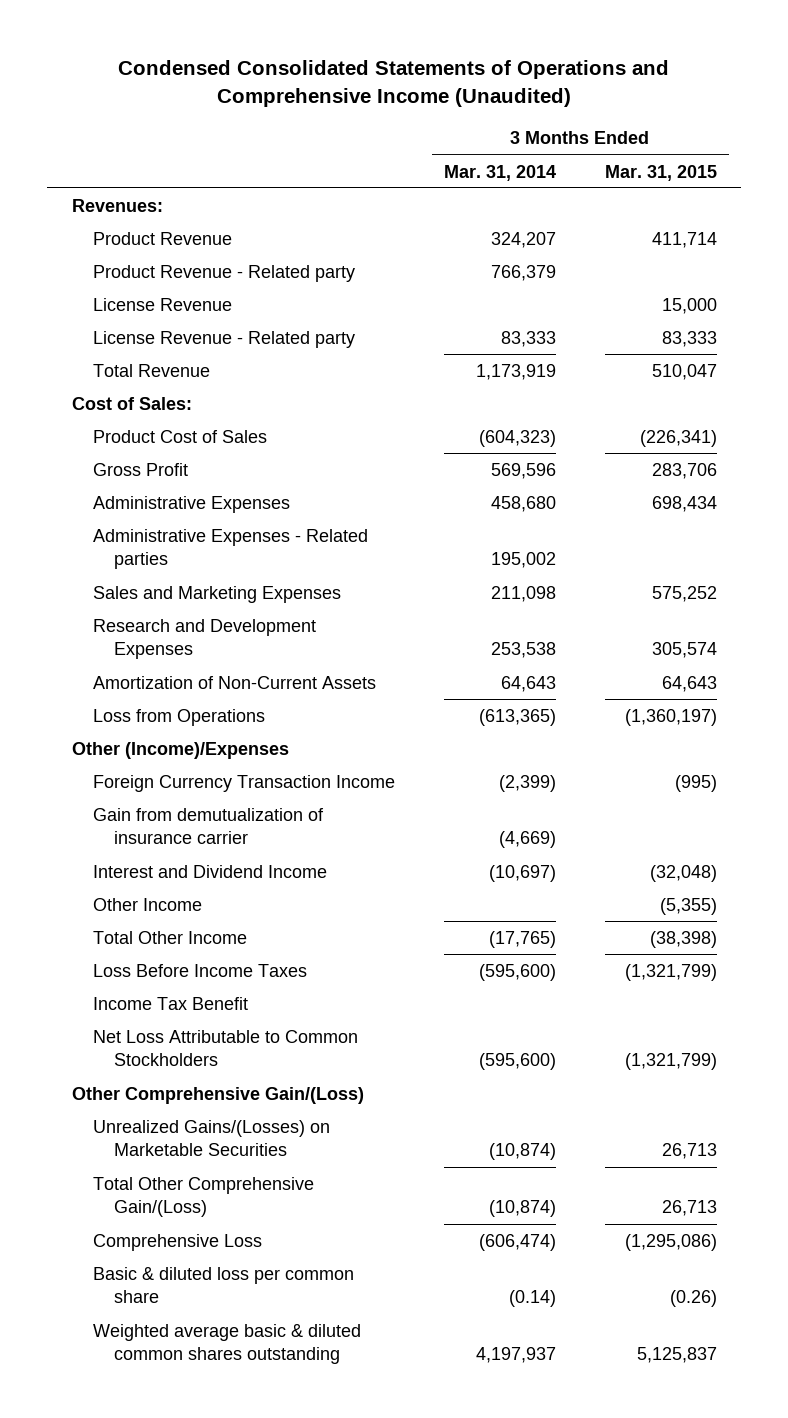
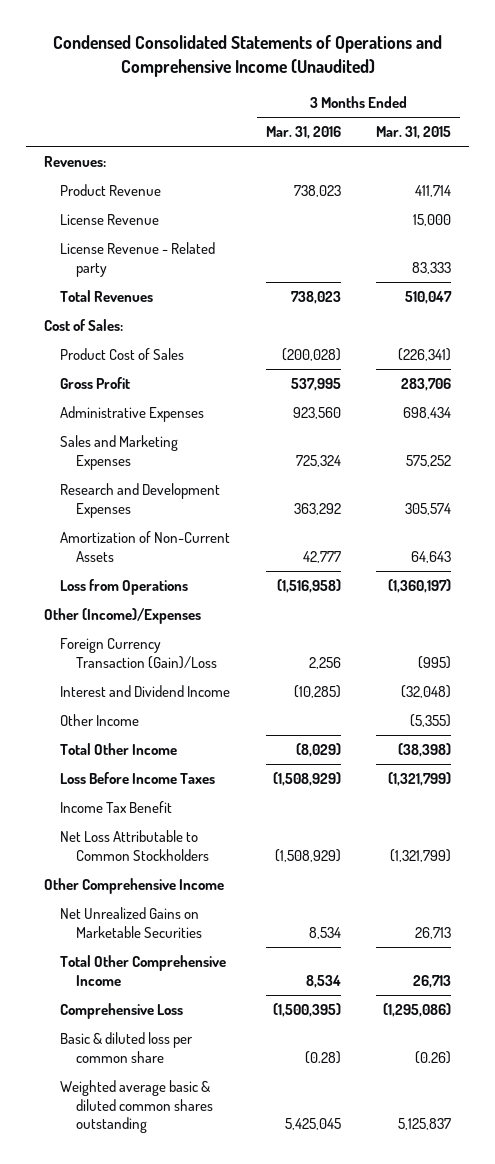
[443,164,556,181] Mar. 31, 2014 -> none
none -> [265,126,341,140] Mar. 31, 2016
[93,264,356,282] Product Revenue - Related party -> none
[93,363,211,377] Total Revenue -> [60,290,154,303] Total Revenues
[93,528,369,570] Administrative Expenses - Related parties -> none
[93,807,325,845] Gain from demutualization of insurance carrier -> none
[93,774,396,792] Foreign Currency Transaction Income -> [60,638,218,669] Foreign Currency Transaction (Gain)/Loss
[71,1086,364,1104] Other Comprehensive Gain/(Loss) -> [43,878,224,895] Other Comprehensive Income
[93,1119,331,1157] Unrealized Gains/(Losses) on Marketable Securities -> [60,907,203,938] Net Unrealized Gains on Marketable Securities
[93,1176,315,1218] Total Other Comprehensive Gain/(Loss) -> [60,955,227,986] Total Other Comprehensive Income

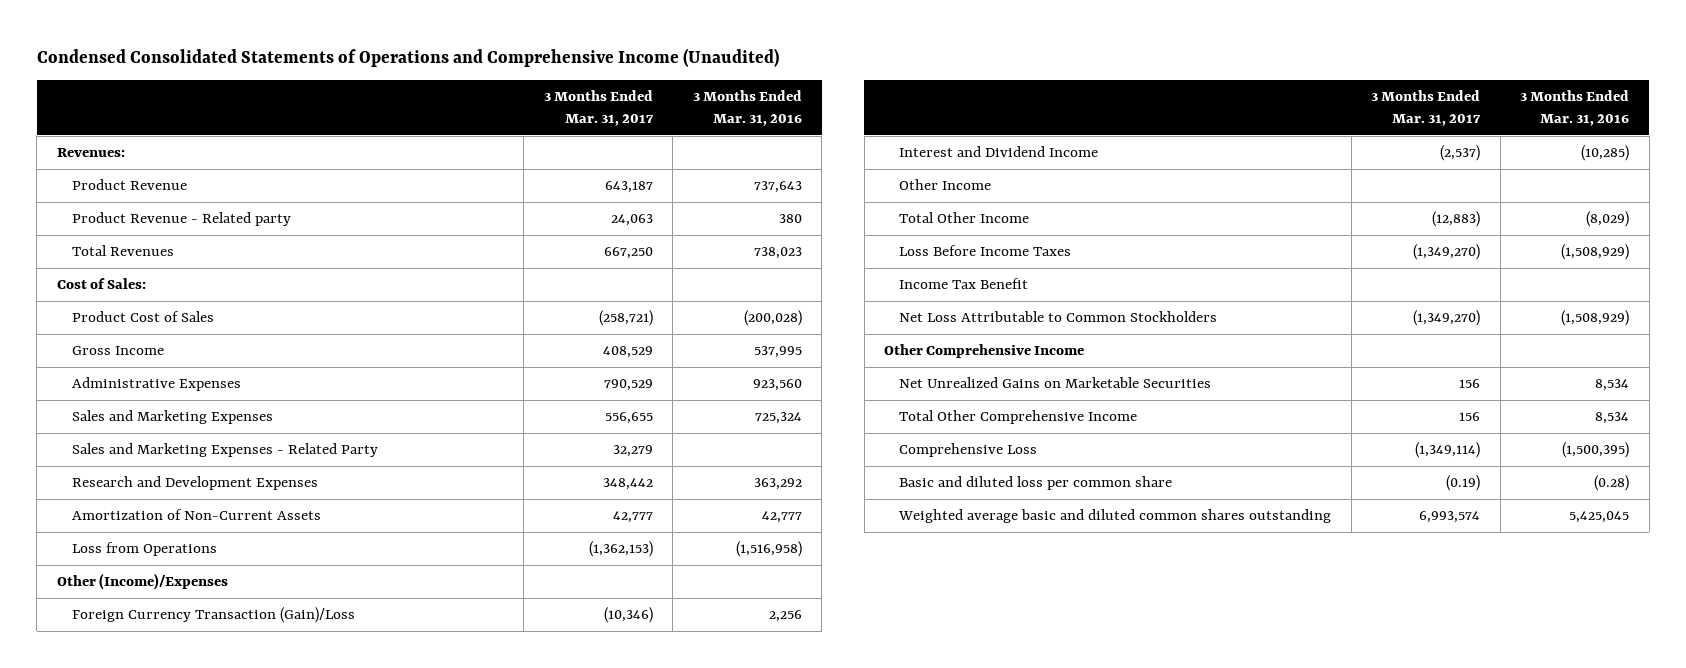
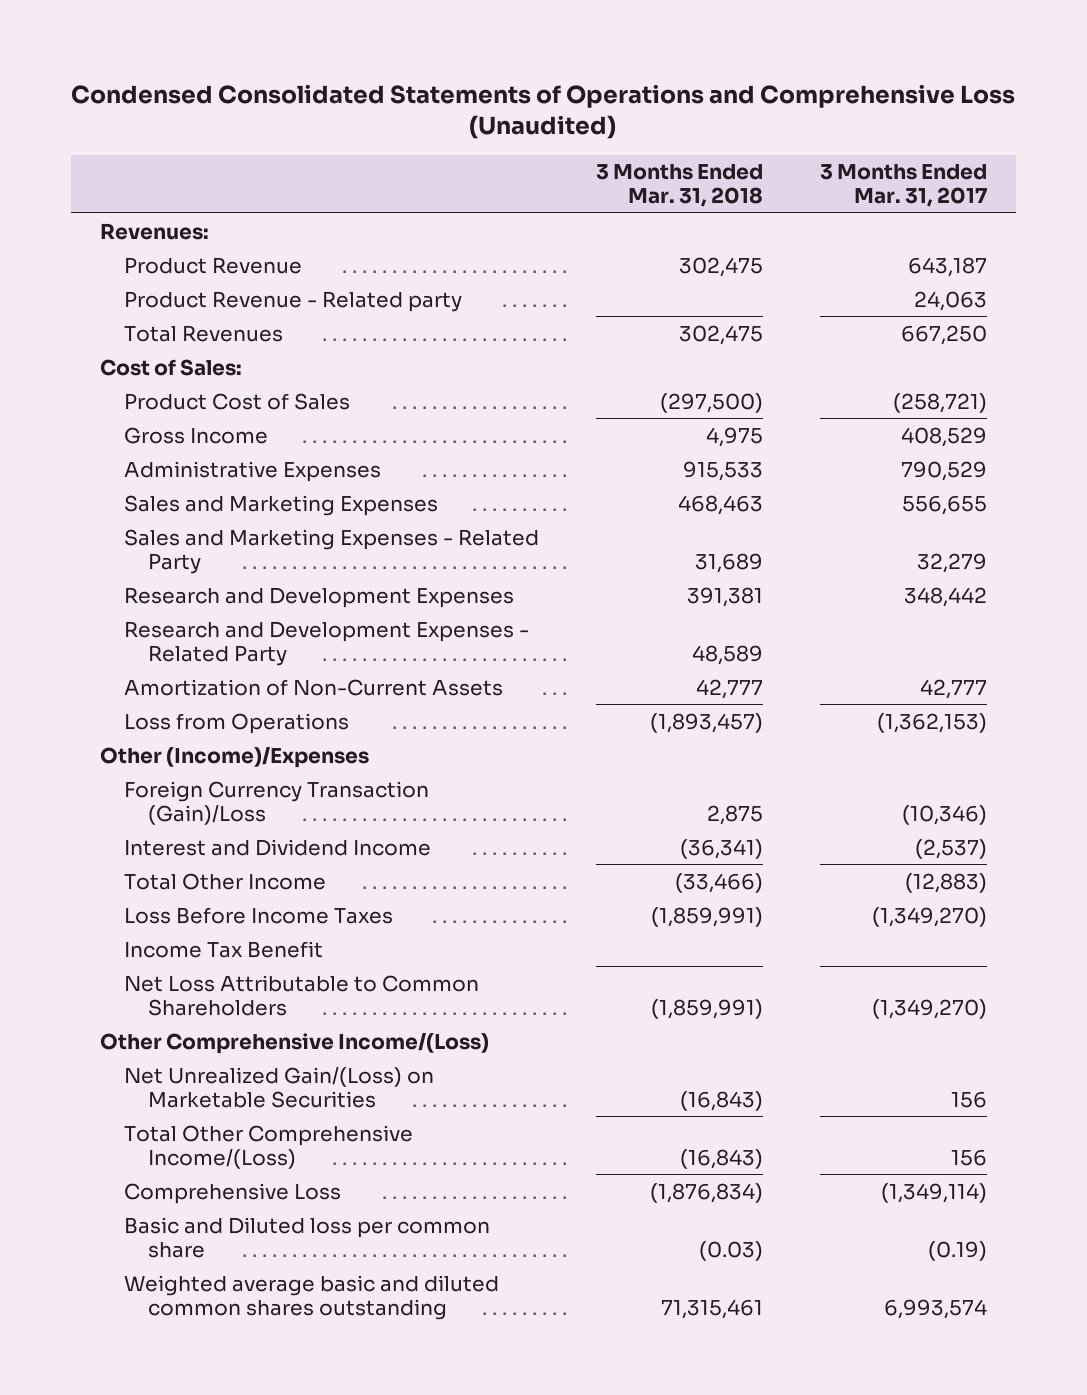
[36,47,779,67] Condensed Consolidated Statements of Operations and Comprehensive Income (Unaudited) -> [71,83,1016,140] Condensed Consolidated Statements of Operations and Comprehensive Loss (Unaudited)
[692,90,802,126] 3 Months Ended Mar. 31, 2016 -> none
none -> [595,164,763,208] 3 Months Ended Mar. 31, 2018
none -> [123,620,529,666] Research and Development Expenses - Related Party
[899,179,992,191] Other Income -> none
[899,311,1218,323] Net Loss Attributable to Common Stockholders -> [123,974,479,1016] Net Loss Attributable to Common Shareholders
[884,344,1085,359] Other Comprehensive Income -> [99,1032,489,1054] Other Comprehensive Income/(Loss)
[899,377,1212,389] Net Unrealized Gains on Marketable Securities -> [123,1066,434,1108] Net Unrealized Gain/(Loss) on Marketable Securities
[899,410,1138,425] Total Other Comprehensive Income -> [123,1124,413,1169] Total Other Comprehensive Income/(Loss)
[899,476,1173,491] Basic and diluted loss per common share -> [123,1216,490,1258] Basic and Diluted loss per common share

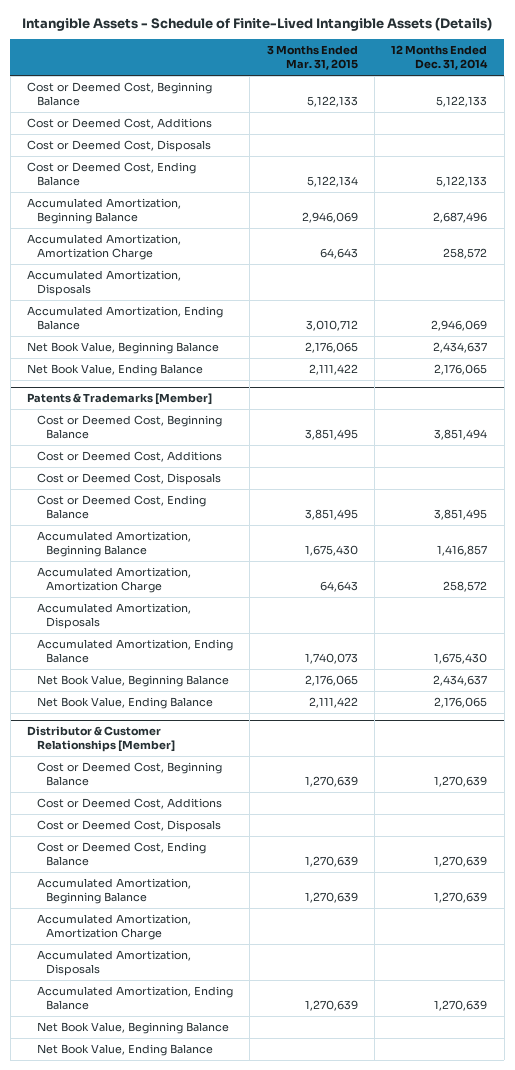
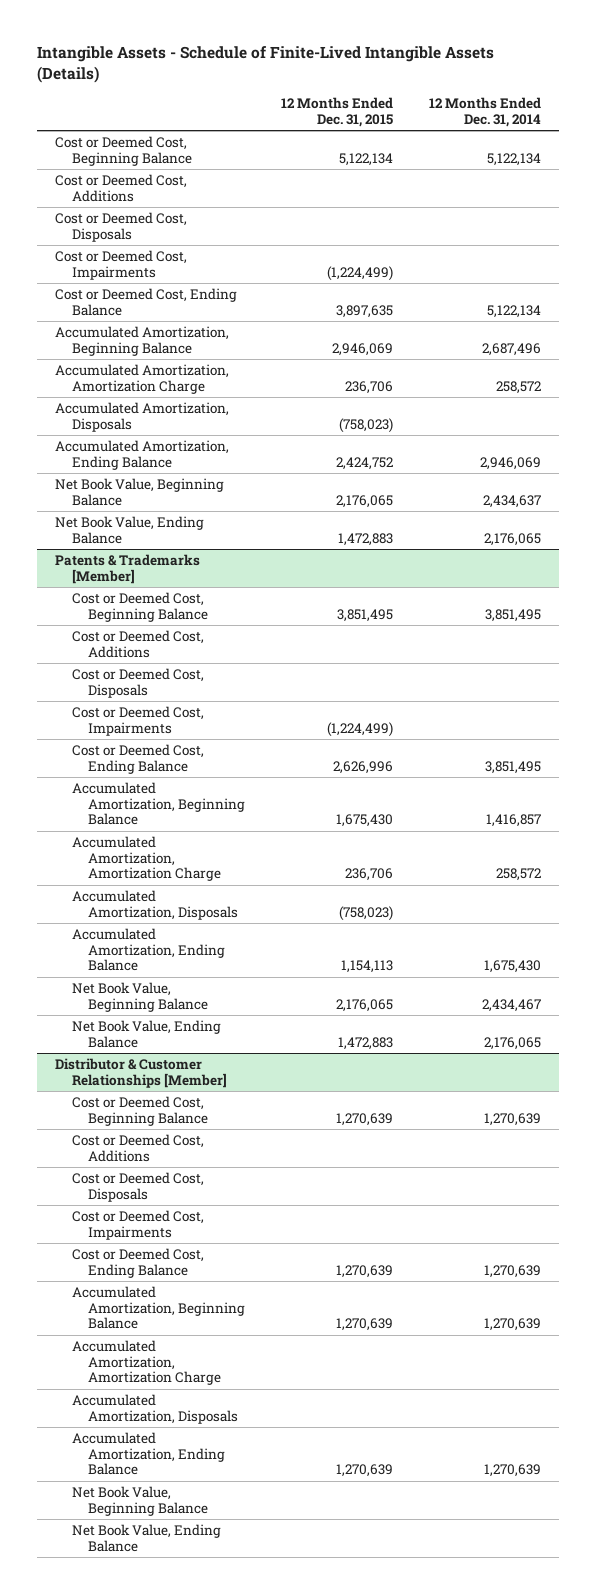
[266,45,358,71] 3 Months Ended Mar. 31, 2015 -> none
none -> [280,97,393,128] 12 Months Ended Dec. 31, 2015
[436,96,488,108] 5,122,133 -> [486,152,541,166] 5,122,134
none -> [55,249,188,280] Cost or Deemed Cost, Impairments
[436,176,488,188] 5,122,133 -> [486,304,541,318] 5,122,134
[434,429,488,441] 3,851,494 -> [484,608,541,622] 3,851,495
none -> [71,705,204,736] Cost or Deemed Cost, Impairments
[433,674,488,686] 2,434,637 -> [481,998,541,1012] 2,434,467
none -> [71,1209,204,1240] Cost or Deemed Cost, Impairments

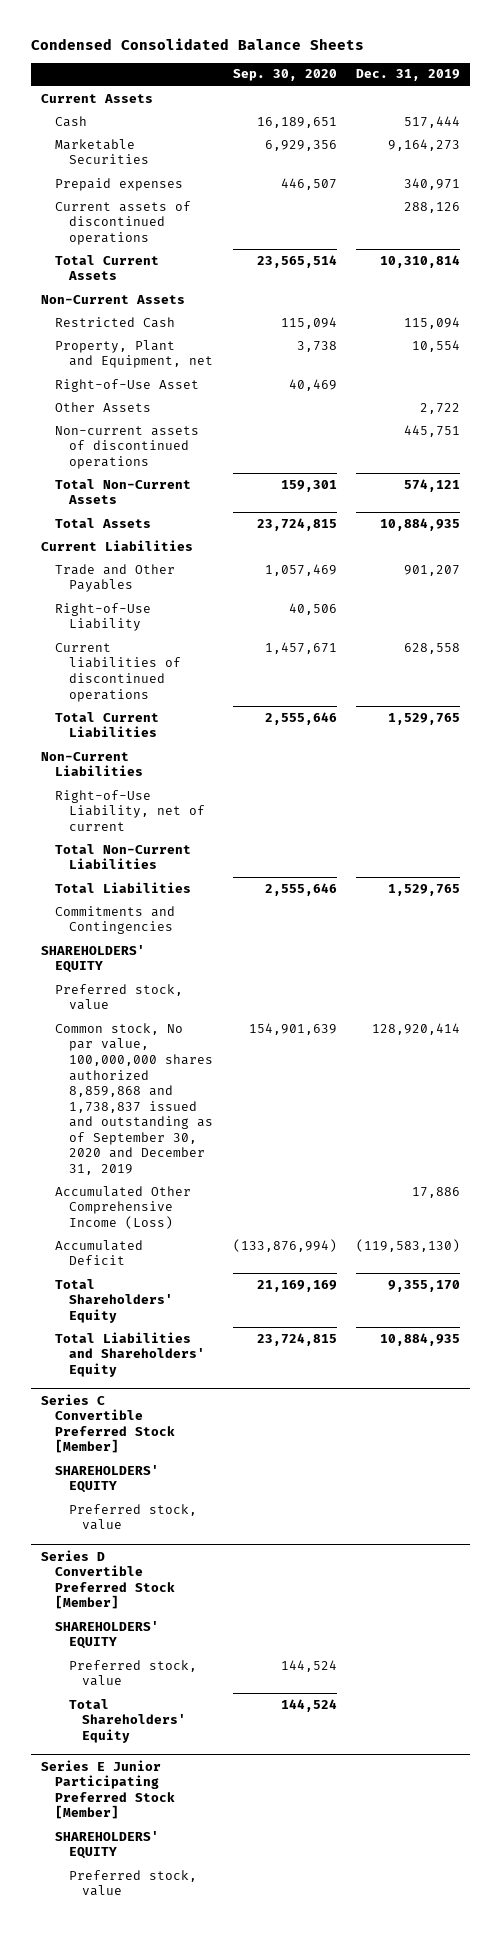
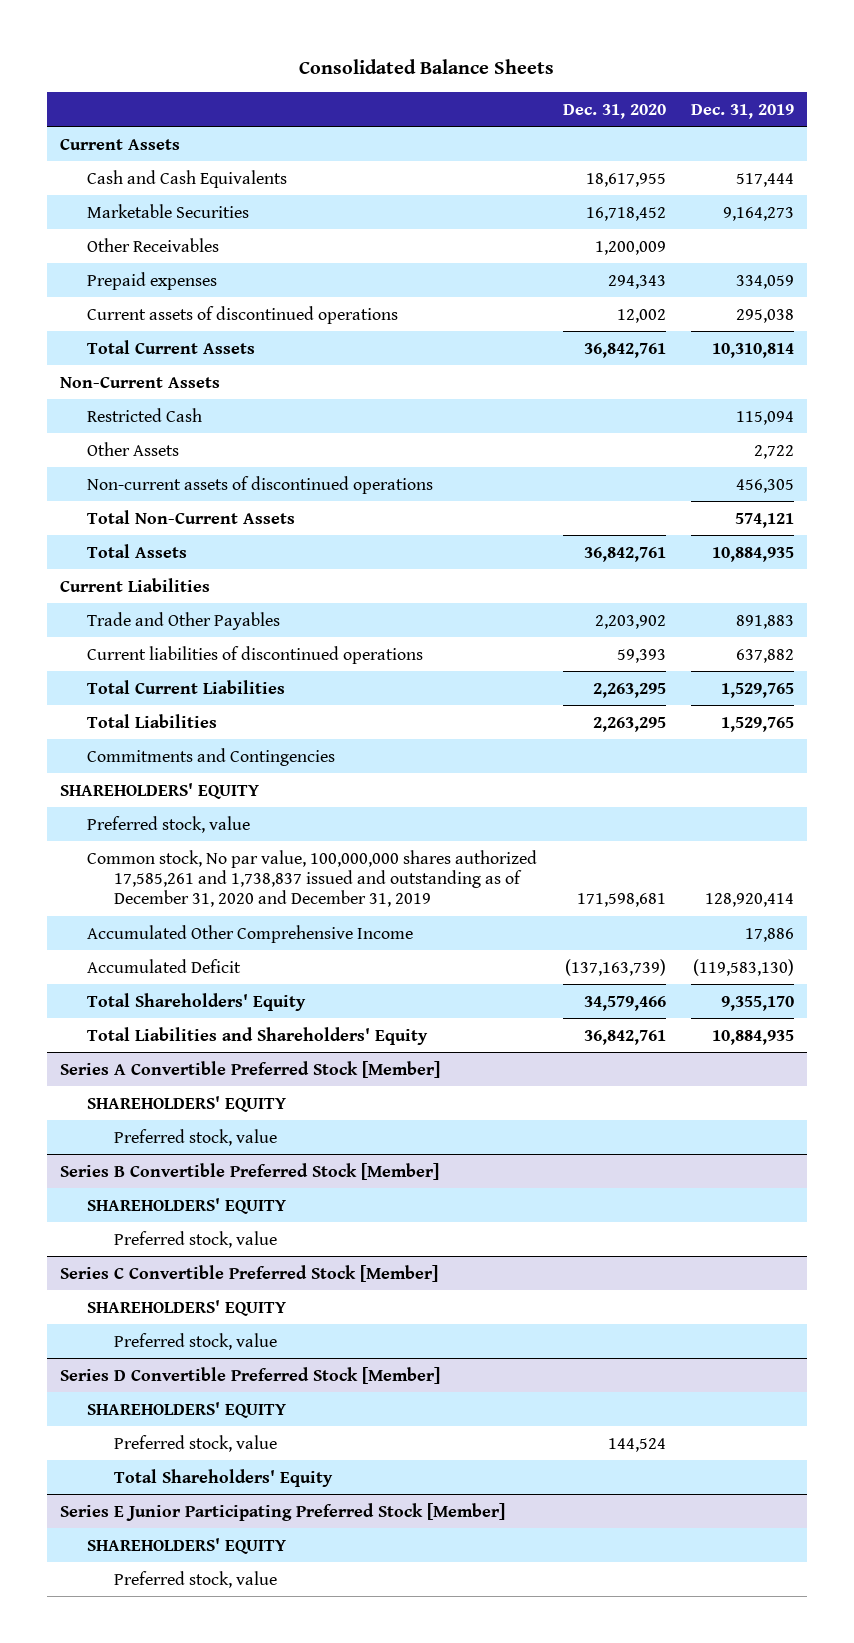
[31,38,365,51] Condensed Consolidated Balance Sheets -> [299,59,555,75] Consolidated Balance Sheets
[232,69,337,82] Sep. 30, 2020 -> none
none -> [562,103,666,119] Dec. 31, 2020
[54,115,87,127] Cash -> [87,169,288,188] Cash and Cash Equivalents
none -> [87,237,220,252] Other Receivables
[404,177,461,190] 340,971 -> [736,274,795,289] 334,059
[404,201,461,213] 288,126 -> [736,308,795,323] 295,038
[54,339,213,369] Property, Plant and Equipment, net -> none
[54,378,199,392] Right-of-Use Asset -> none
[404,424,461,437] 445,751 -> [736,478,795,493] 456,305
[54,602,151,632] Right-of-Use Liability -> none
[404,564,461,576] 901,207 -> [736,614,795,629] 891,883
[404,642,461,654] 628,558 -> [736,648,795,663] 637,882
[41,751,143,777] Non-Current Liabilities -> none
[54,789,205,831] Right-of-Use Liability, net of current -> none
[54,843,191,870] Total Non-Current Liabilities -> none
[54,1022,213,1176] Common stock, No par value, 100,000,000 shares authorized 8,859,868 and 1,738,837 issued and outstanding as of September 30, 2020 and December 31, 2019 -> [87,849,538,908] Common stock, No par value, 100,000,000 shares authorized 17,585,261 and 1,738,837 issued and outstanding as of December 31, 2020 and December 31, 2019
[54,1185,191,1229] Accumulated Other Comprehensive Income (Loss) -> [87,924,414,943] Accumulated Other Comprehensive Income
none -> [60,1060,441,1078] Series A Convertible Preferred Stock [Member]
none -> [87,1095,287,1112] SHAREHOLDERS' EQUITY
none -> [114,1128,278,1146] Preferred stock, value
none -> [60,1162,440,1180] Series B Convertible Preferred Stock [Member]
none -> [87,1197,287,1214] SHAREHOLDERS' EQUITY
none -> [114,1230,278,1248] Preferred stock, value

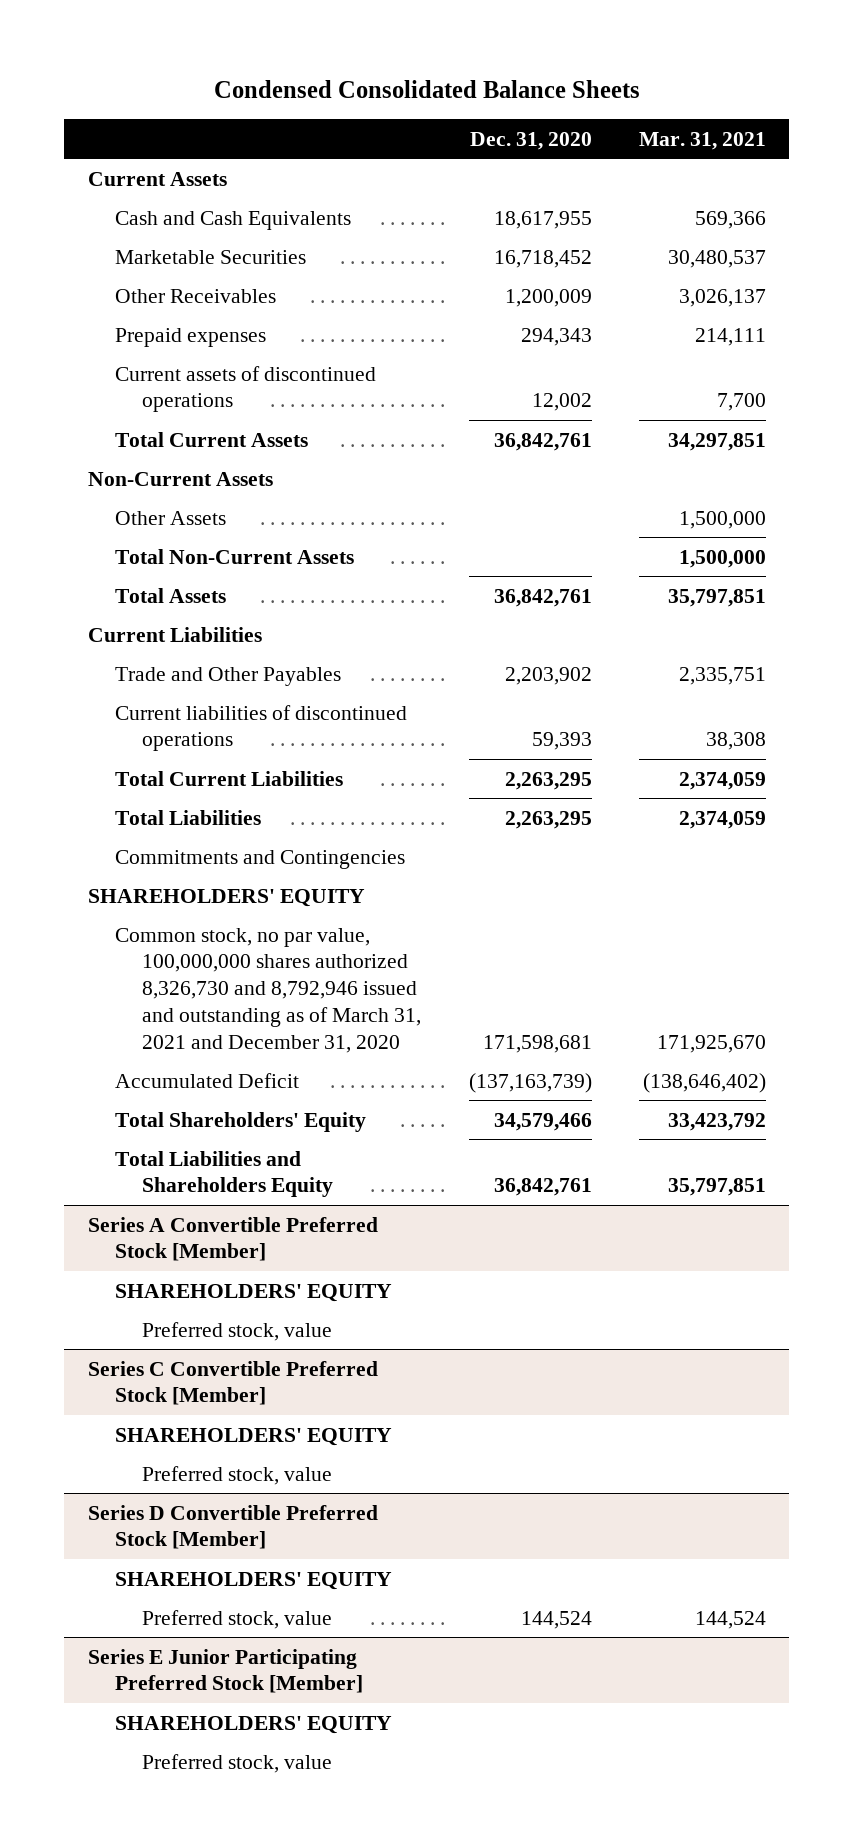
[299,59,555,75] Consolidated Balance Sheets -> [213,79,640,98] Condensed Consolidated Balance Sheets
[691,103,795,119] Dec. 31, 2019 -> none
none -> [638,131,766,150] Mar. 31, 2021
[87,407,203,422] Restricted Cash -> none
[87,475,434,494] Non-current assets of discontinued operations -> none
[87,815,251,833] Preferred stock, value -> none
[87,924,414,943] Accumulated Other Comprehensive Income -> none
[87,849,538,908] Common stock, No par value, 100,000,000 shares authorized 17,585,261 and 1,738,837 issued and outstanding as of December 31, 2020 and December 31, 2019 -> [115,927,422,1053] Common stock, no par value, 100,000,000 shares authorized 8,326,730 and 8,792,946 issued and outstanding as of March 31, 2021 and December 31, 2020
[87,1026,429,1045] Total Liabilities and Shareholders' Equity -> [115,1150,334,1198] Total Liabilities and Shareholders Equity
[60,1162,440,1180] Series B Convertible Preferred Stock [Member] -> none
[87,1197,287,1214] SHAREHOLDERS' EQUITY -> none
[114,1230,278,1248] Preferred stock, value -> none
[114,1468,334,1487] Total Shareholders' Equity -> none

